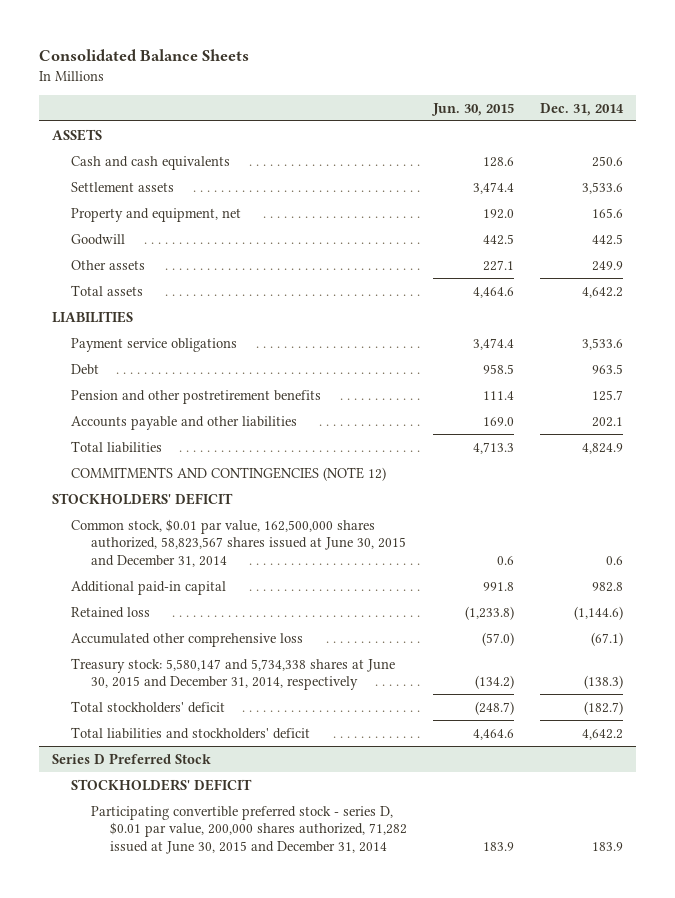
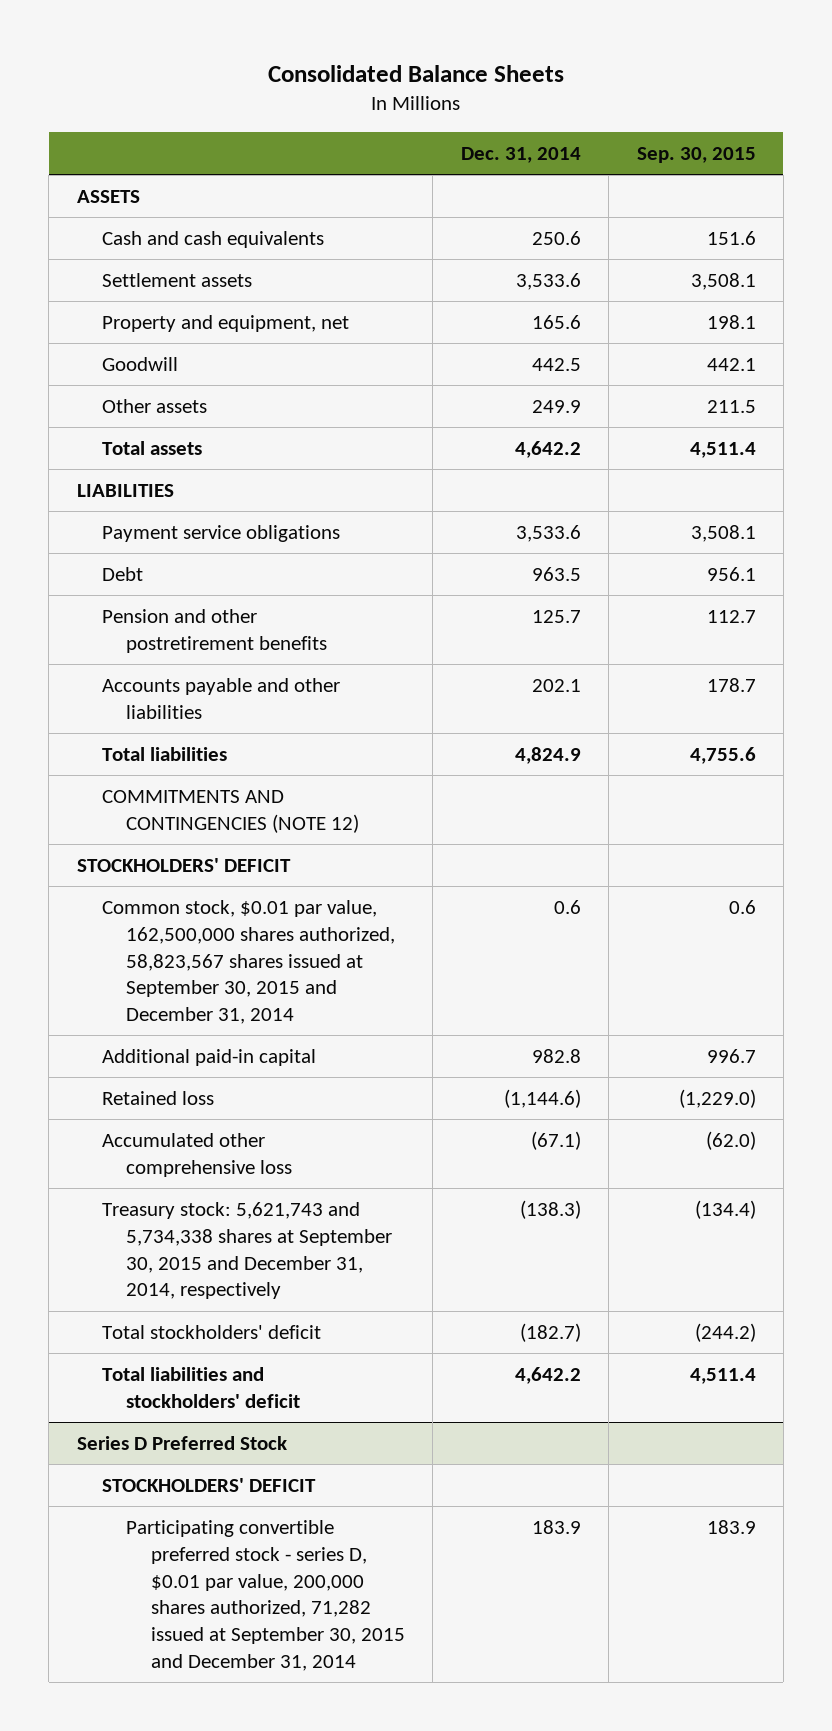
[431,102,515,116] Jun. 30, 2015 -> none
none -> [636,146,756,163] Sep. 30, 2015
[71,518,406,567] Common stock, $0.01 par value, 162,500,000 shares authorized, 58,823,567 shares issued at June 30, 2015 and December 31, 2014 -> [101,900,396,1024] Common stock, $0.01 par value, 162,500,000 shares authorized, 58,823,567 shares issued at September 30, 2015 and December 31, 2014
[71,657,396,691] Treasury stock: 5,580,147 and 5,734,338 shares at June 30, 2015 and December 31, 2014, respectively -> [101,1202,393,1300] Treasury stock: 5,621,743 and 5,734,338 shares at September 30, 2015 and December 31, 2014, respectively
[90,805,408,854] Participating convertible preferred stock - series D, $0.01 par value, 200,000 shares authorized, 71,282 issued at June 30, 2015 and December 31, 2014 -> [126,1520,406,1671] Participating convertible preferred stock - series D, $0.01 par value, 200,000 shares authorized, 71,282 issued at September 30, 2015 and December 31, 2014

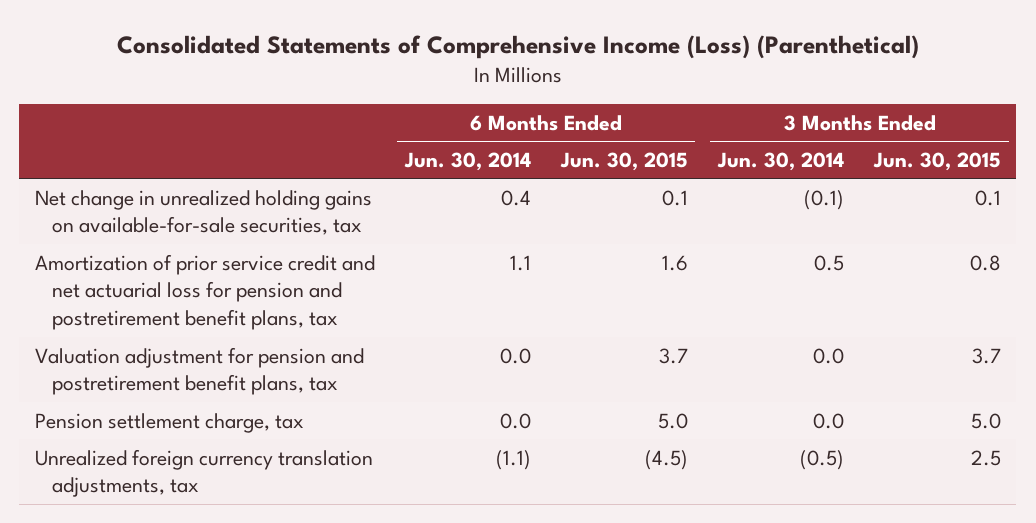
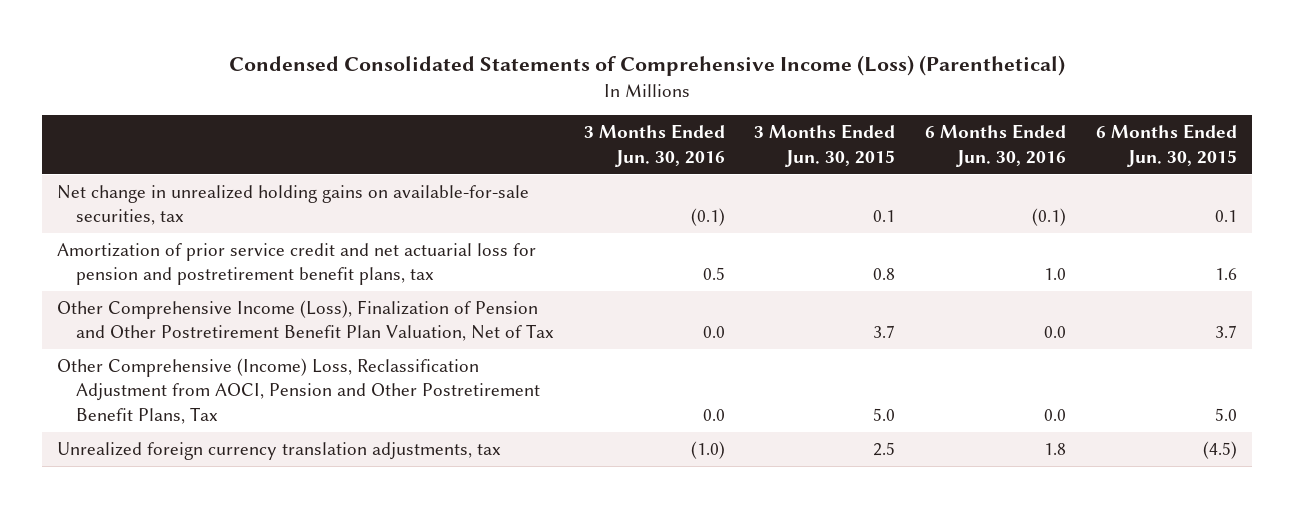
[116,35,919,60] Consolidated Statements of Comprehensive Income (Loss) (Parenthetical) -> [228,55,1065,77] Condensed Consolidated Statements of Comprehensive Income (Loss) (Parenthetical)
[403,151,531,171] Jun. 30, 2014 -> none
[716,151,844,171] Jun. 30, 2014 -> none
none -> [583,124,725,167] 3 Months Ended Jun. 30, 2016
none -> [925,124,1067,167] 6 Months Ended Jun. 30, 2016
[34,346,364,396] Valuation adjustment for pension and postretirement benefit plans, tax -> [56,300,554,342] Other Comprehensive Income (Loss), Finalization of Pension and Other Postretirement Benefit Plan Valuation, Net of Tax
[34,412,304,433] Pension settlement charge, tax -> [56,358,540,424] Other Comprehensive (Income) Loss, Reclassification Adjustment from AOCI, Pension and Other Postretirement Benefit Plans, Tax

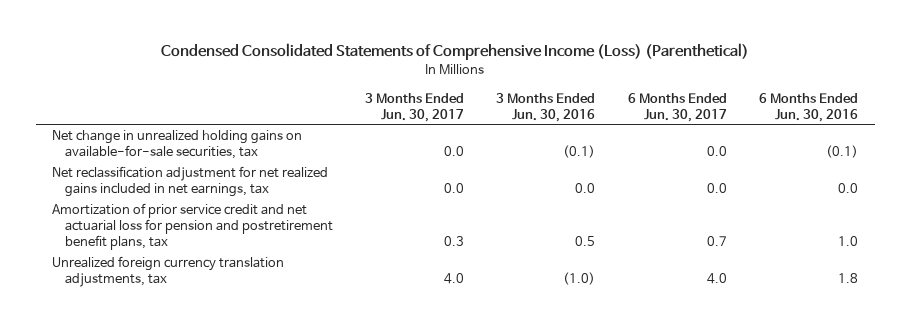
[754,124,896,167] 3 Months Ended Jun. 30, 2015 -> none
[1095,124,1237,167] 6 Months Ended Jun. 30, 2015 -> none
none -> [365,92,465,122] 3 Months Ended Jun. 30, 2017
none -> [627,92,727,122] 6 Months Ended Jun. 30, 2017
none -> [51,166,328,198] Net reclassification adjustment for net realized gains included in net earnings, tax
[56,300,554,342] Other Comprehensive Income (Loss), Finalization of Pension and Other Postretirement Benefit Plan Valuation, Net of Tax -> none
[56,358,540,424] Other Comprehensive (Income) Loss, Reclassification Adjustment from AOCI, Pension and Other Postretirement Benefit Plans, Tax -> none

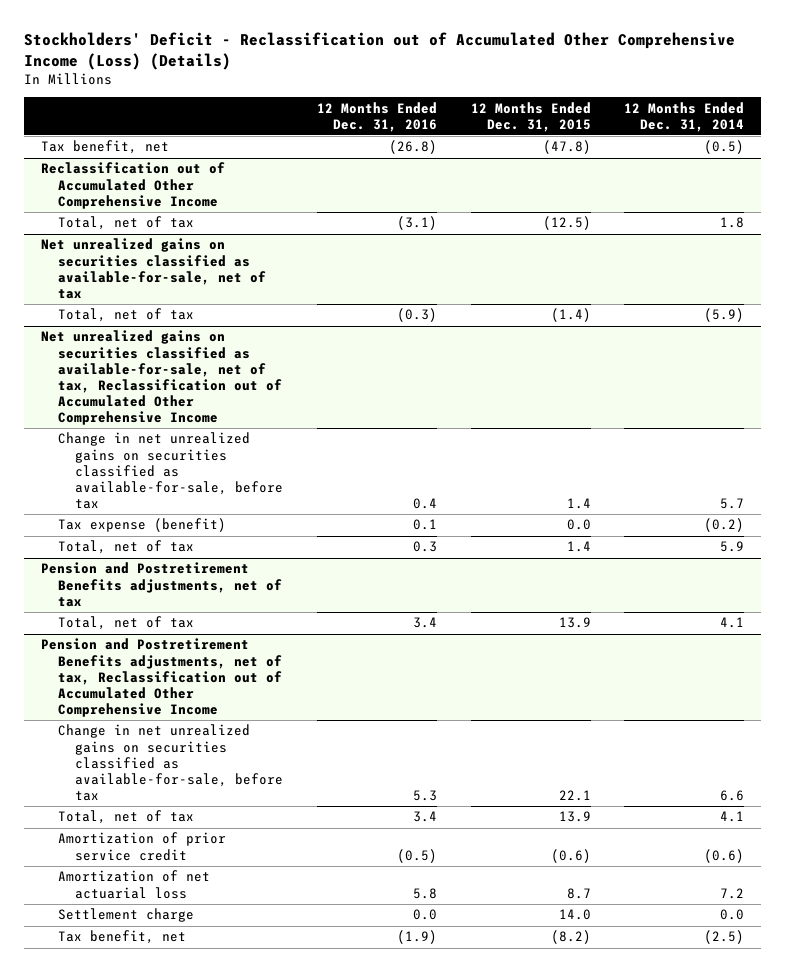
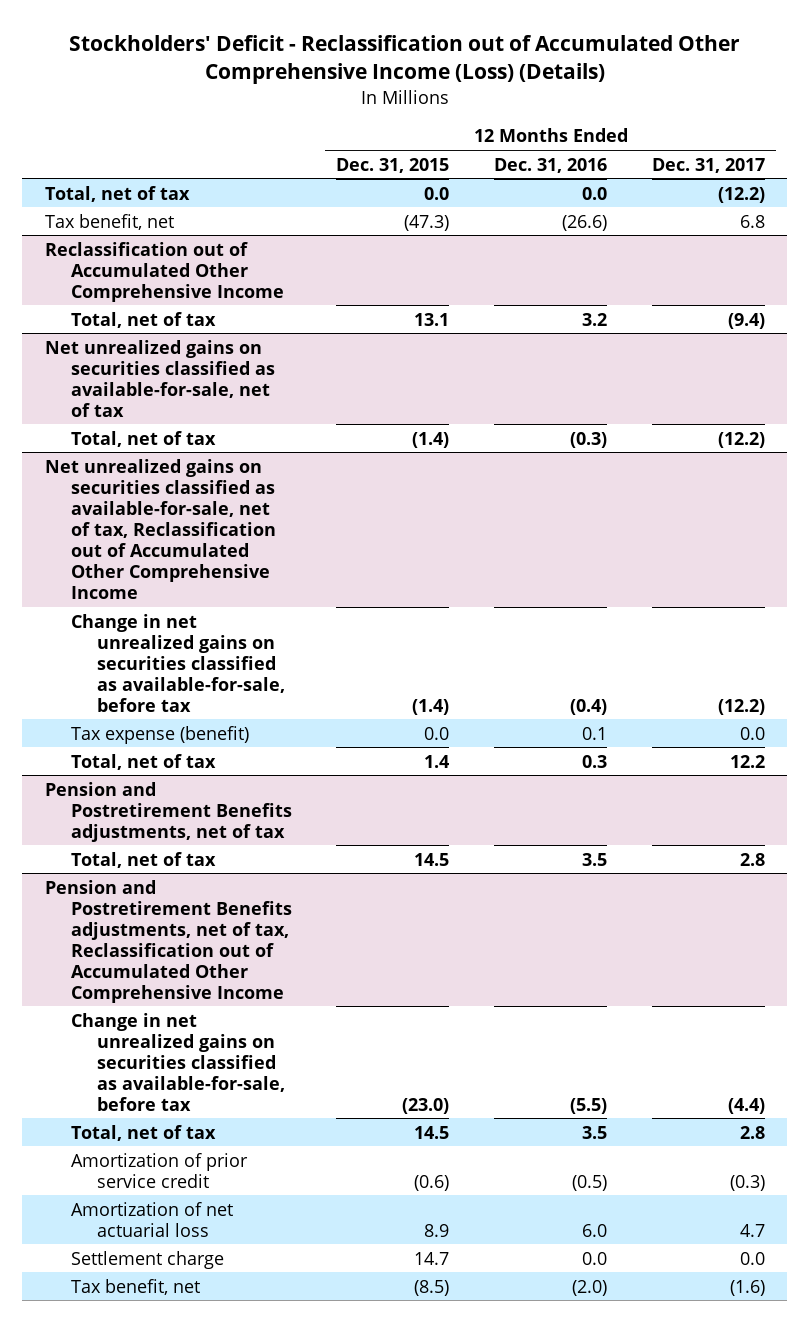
[624,101,745,132] 12 Months Ended Dec. 31, 2014 -> none
none -> [651,157,765,173] Dec. 31, 2017
none -> [44,185,190,202] Total, net of tax
[388,140,437,155] (26.8) -> [562,214,608,231] (26.6)
[542,140,591,155] (47.8) -> [404,214,450,231] (47.3)
[396,216,437,231] (3.1) -> [582,312,608,326] 3.2
[542,216,591,231] (12.5) -> [414,312,450,326] 13.1
[412,497,437,509] 0.4 -> [570,698,608,715] (0.4)
[566,497,591,509] 1.4 -> [412,698,450,715] (1.4)
[412,617,437,629] 3.4 -> [582,852,608,866] 3.5
[558,617,591,629] 13.9 -> [414,852,450,866] 14.5
[412,789,437,801] 5.3 -> [570,1097,608,1114] (5.5)
[558,789,591,801] 22.1 -> [402,1097,450,1114] (23.0)
[412,811,437,823] 3.4 -> [582,1125,608,1139] 3.5
[558,811,591,823] 13.9 -> [414,1125,450,1139] 14.5
[412,887,437,899] 5.8 -> [582,1223,608,1237] 6.0
[566,887,591,899] 8.7 -> [424,1223,450,1237] 8.9
[558,909,591,921] 14.0 -> [414,1251,450,1265] 14.7
[396,930,437,945] (1.9) -> [572,1279,608,1296] (2.0)
[550,930,591,945] (8.2) -> [414,1279,450,1296] (8.5)

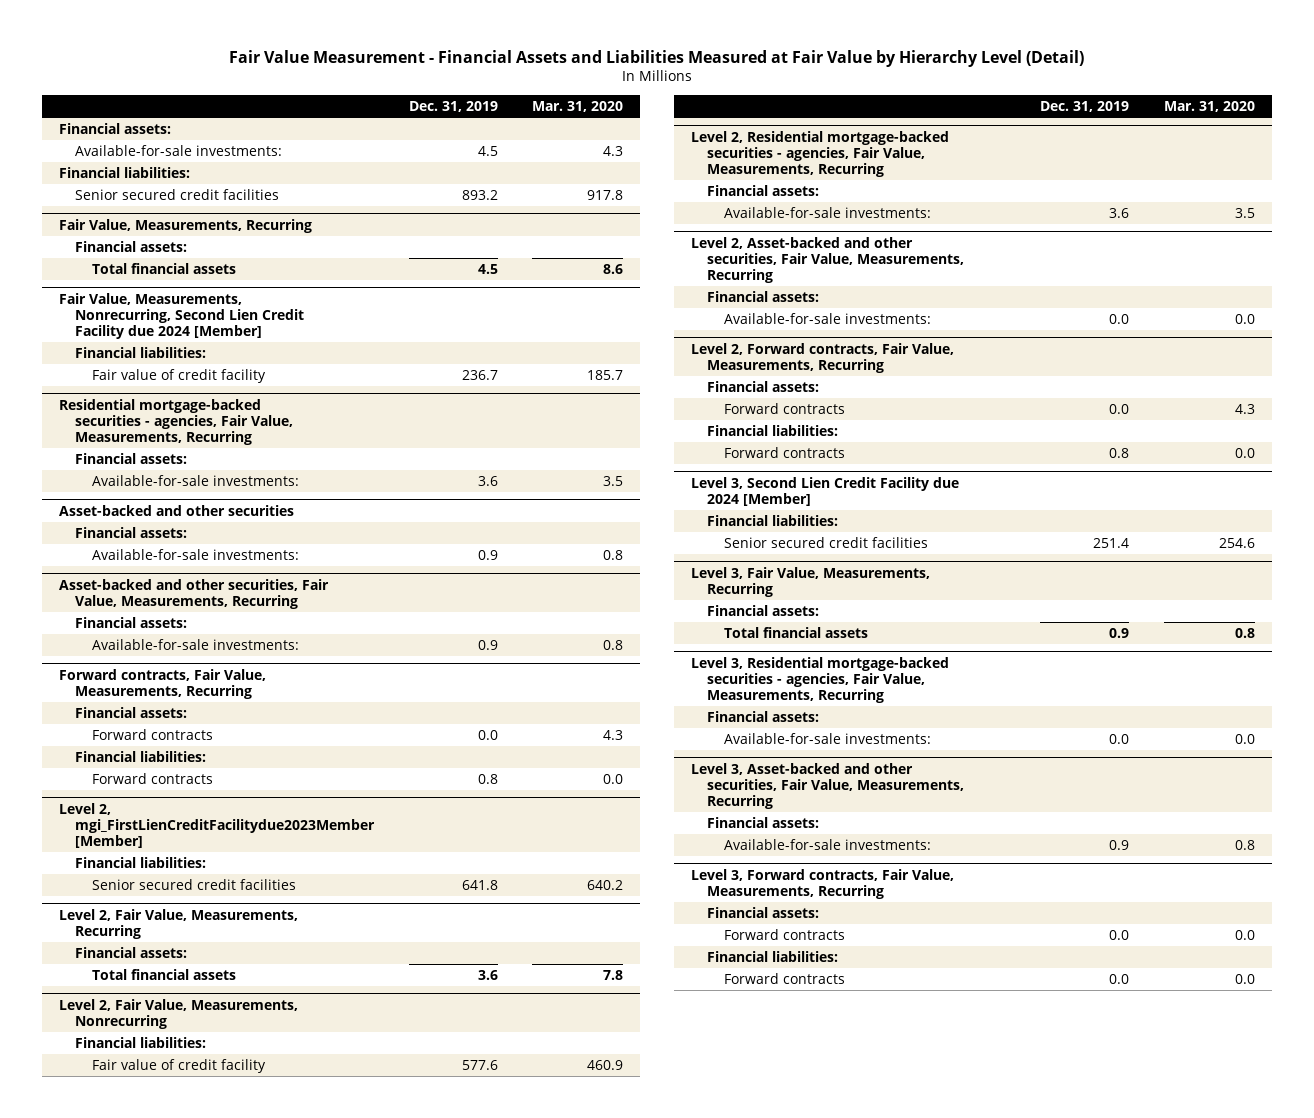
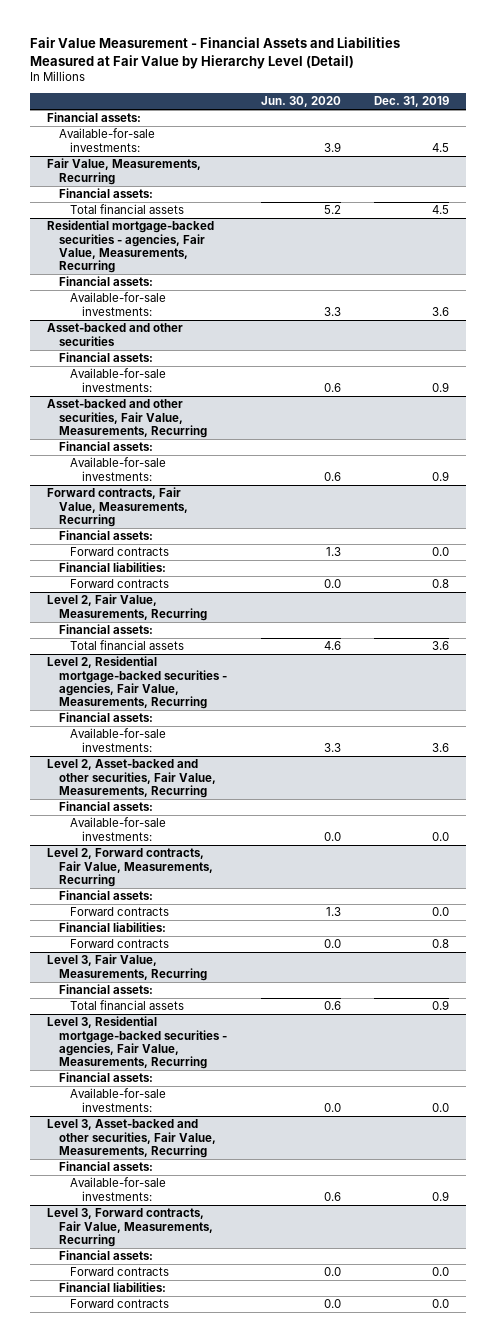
[531,100,623,112] Mar. 31, 2020 -> none
none -> [260,96,341,108] Jun. 30, 2020
[59,166,191,178] Financial liabilities: -> none
[75,188,280,200] Senior secured credit facilities -> none
[59,292,305,339] Fair Value, Measurements, Nonrecurring, Second Lien Credit Facility due 2024 [Member] -> none
[75,346,207,358] Financial liabilities: -> none
[91,368,266,383] Fair value of credit facility -> none
[59,802,376,848] Level 2, mgi_FirstLienCreditFacilitydue2023Member [Member] -> none
[75,856,207,868] Financial liabilities: -> none
[91,878,296,890] Senior secured credit facilities -> none
[59,998,299,1029] Level 2, Fair Value, Measurements, Nonrecurring -> none
[75,1036,207,1048] Financial liabilities: -> none
[91,1058,266,1073] Fair value of credit facility -> none
[690,476,959,506] Level 3, Second Lien Credit Facility due 2024 [Member] -> none
[707,514,839,526] Financial liabilities: -> none
[723,536,928,548] Senior secured credit facilities -> none

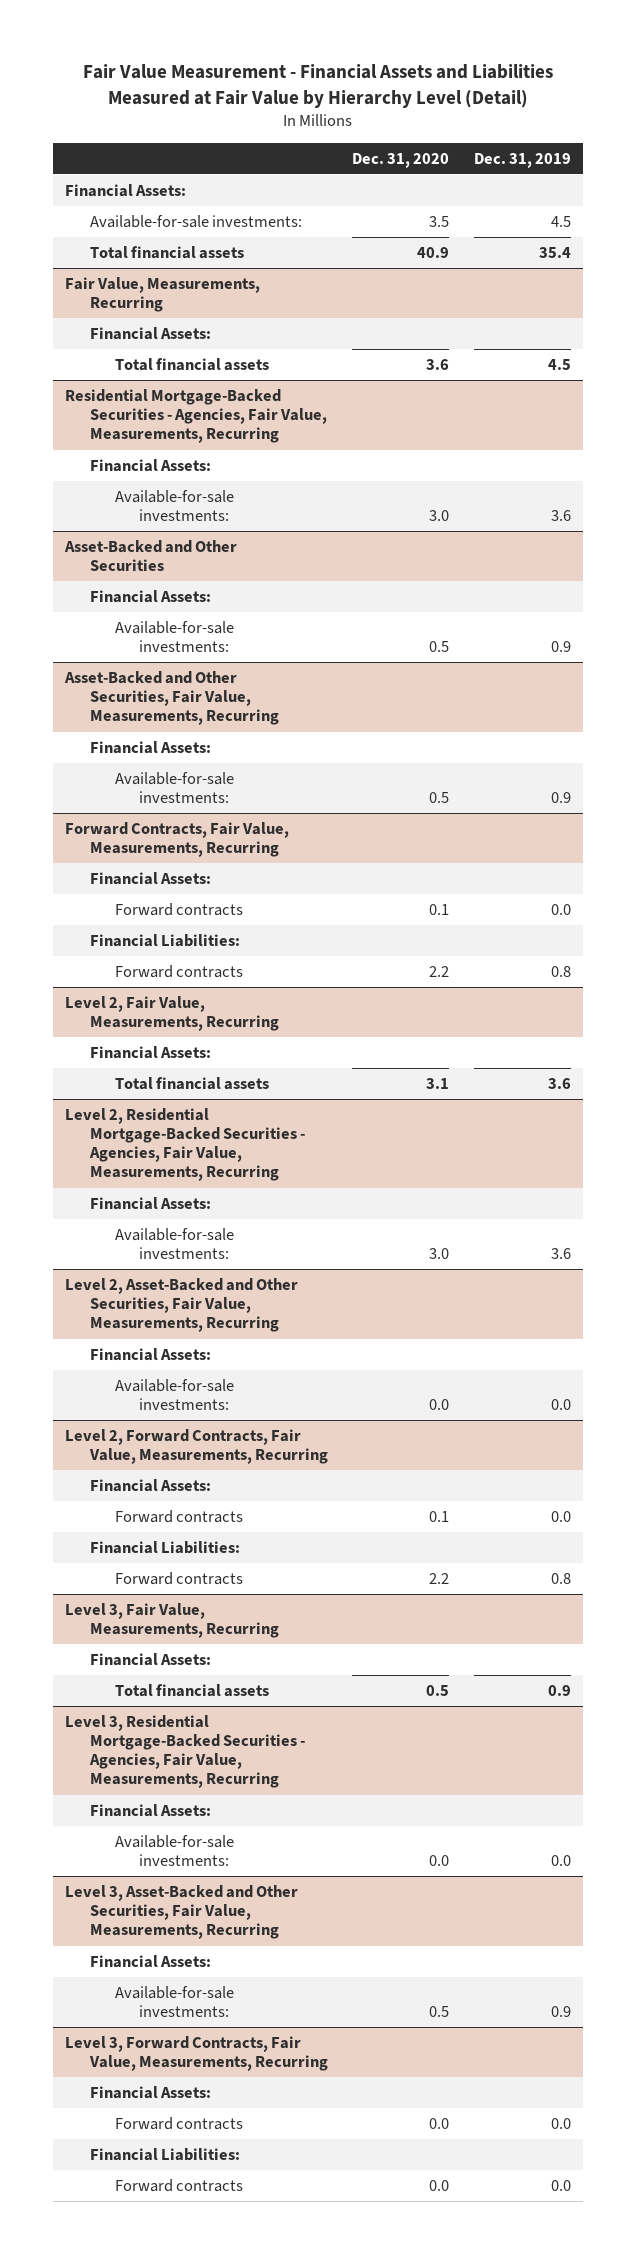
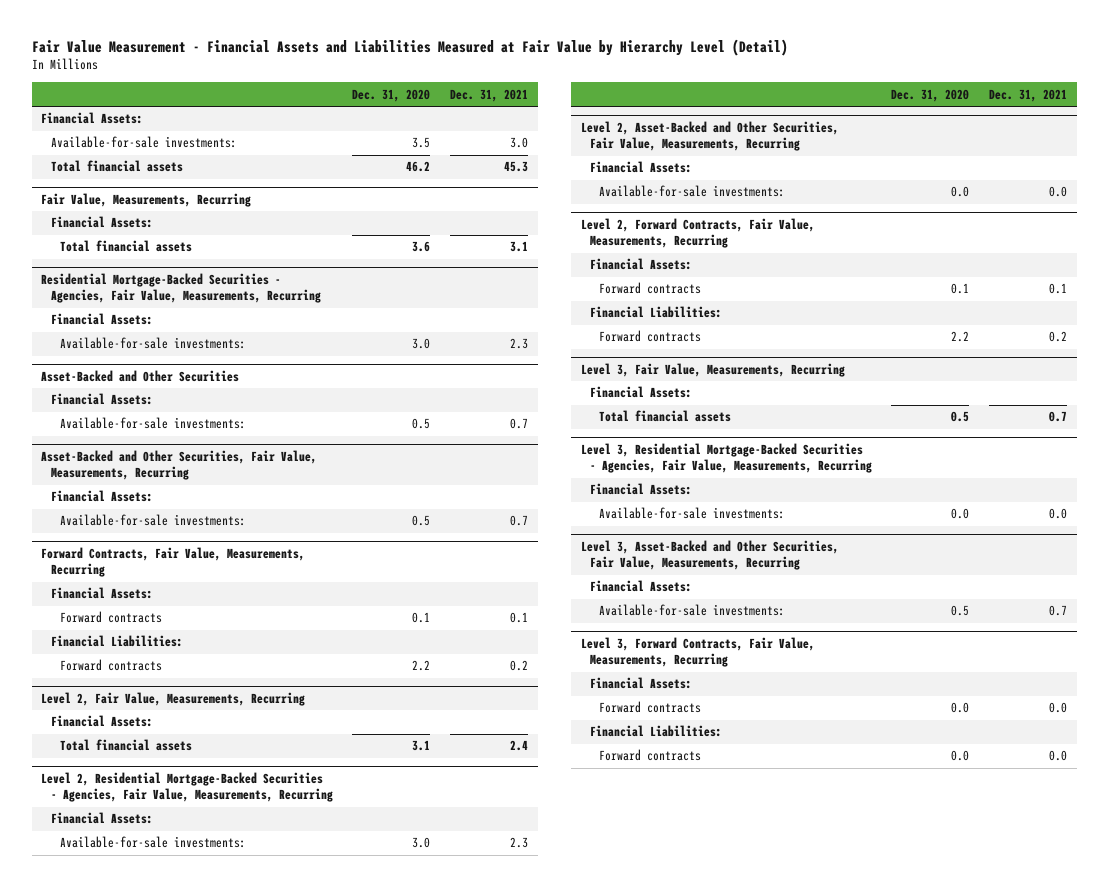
[474,152,572,168] Dec. 31, 2019 -> none
none -> [450,88,529,102] Dec. 31, 2021
[417,247,450,259] 40.9 -> [406,161,431,173] 46.2

